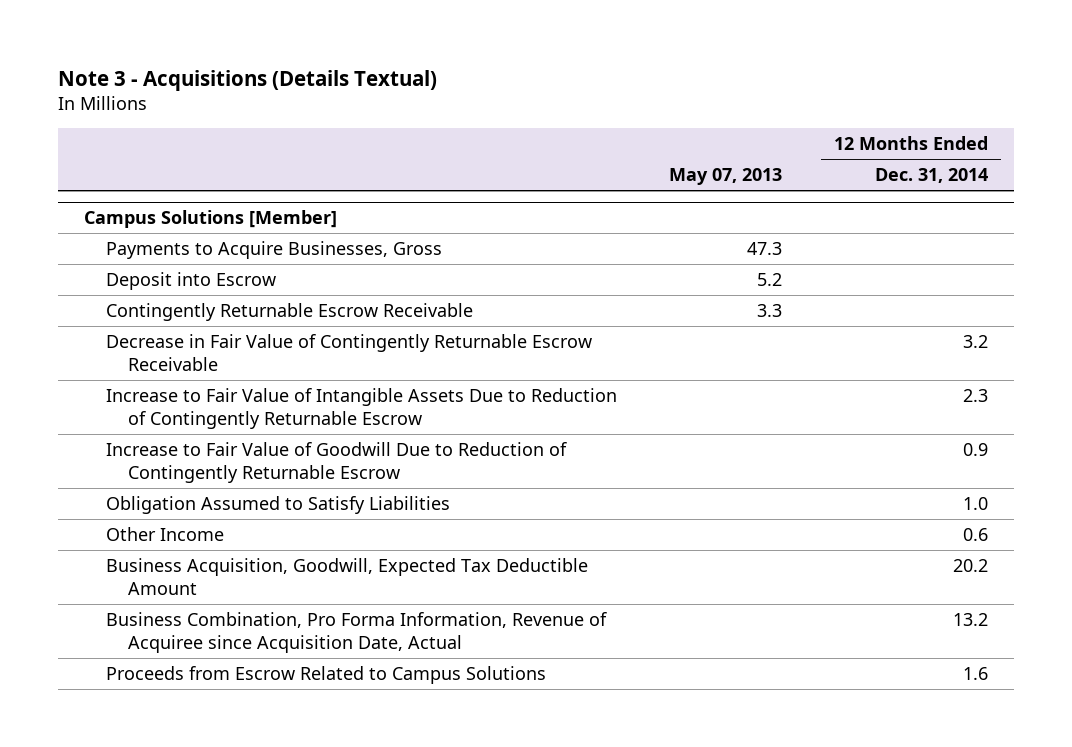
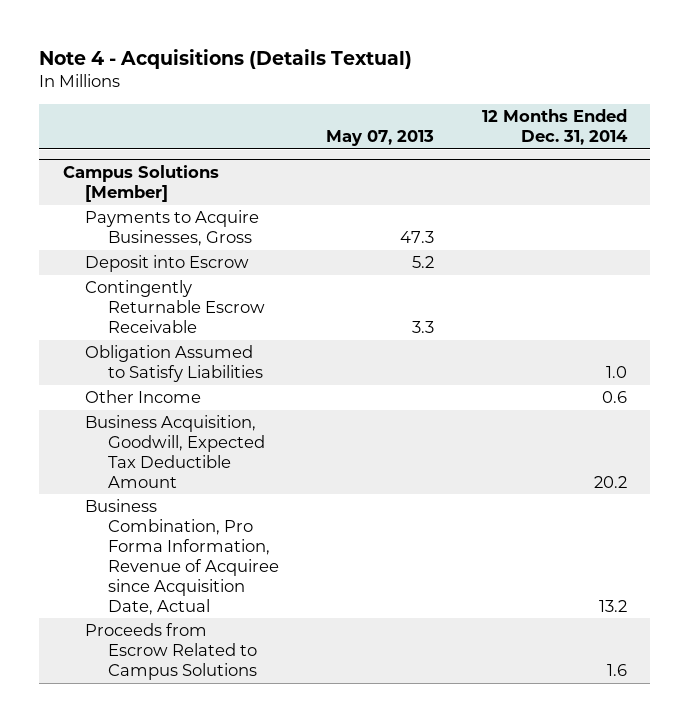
[58,70,438,92] Note 3 - Acquisitions (Details Textual) -> [38,48,412,69] Note 4 - Acquisitions (Details Textual)
[106,333,593,371] Decrease in Fair Value of Contingently Returnable Escrow Receivable -> none
[106,387,618,429] Increase to Fair Value of Intangible Assets Due to Reduction of Contingently Returnable Escrow -> none
[106,441,568,483] Increase to Fair Value of Goodwill Due to Reduction of Contingently Returnable Escrow -> none

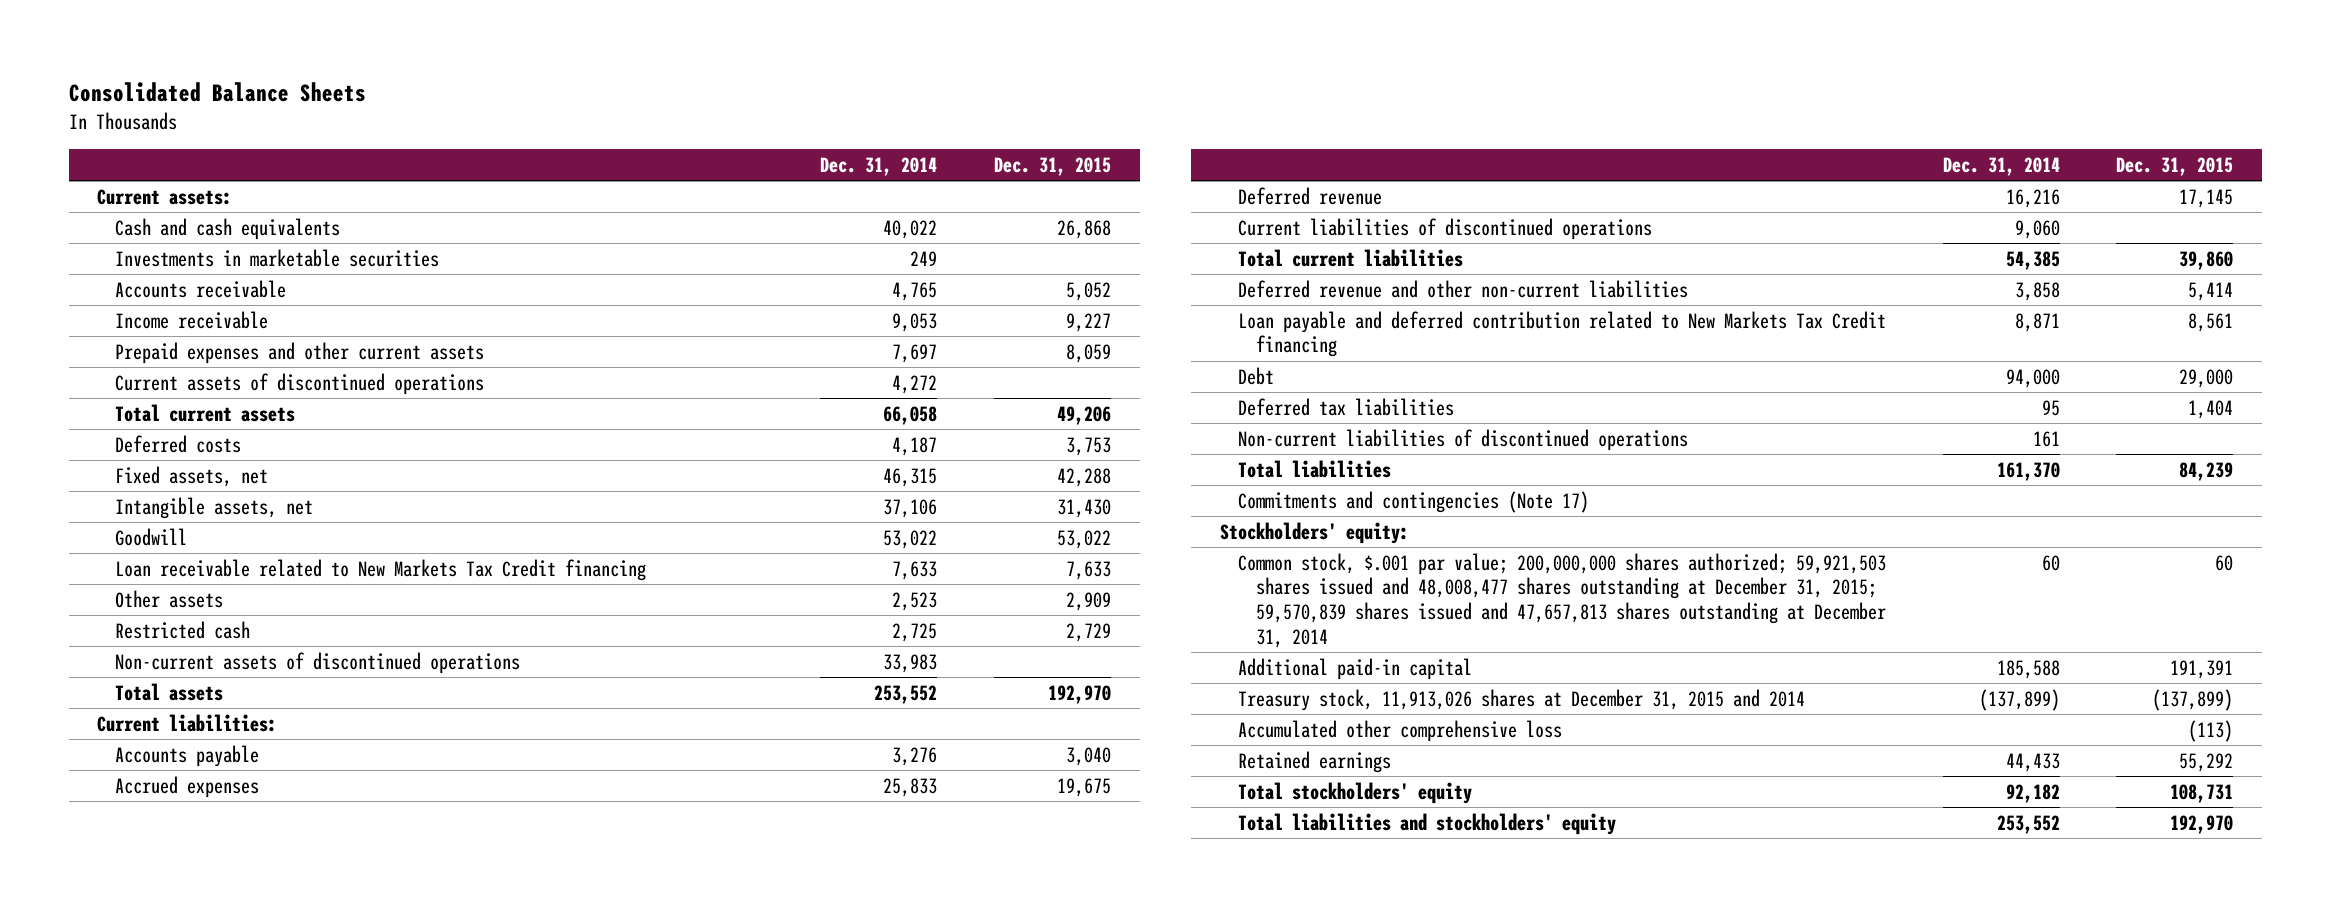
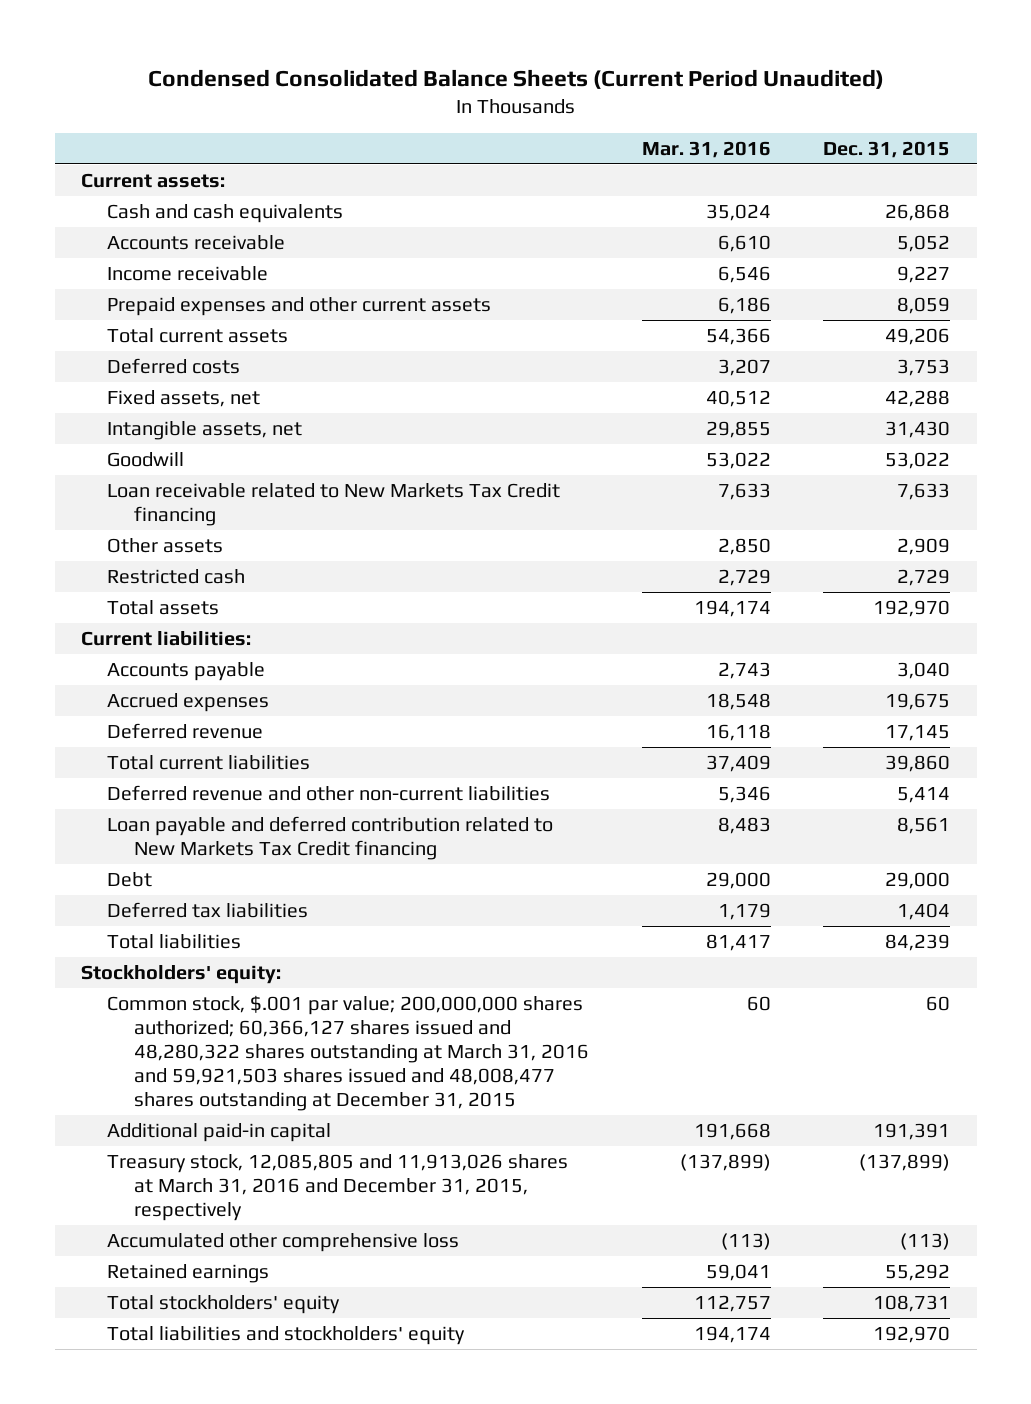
[69,81,367,102] Consolidated Balance Sheets -> [147,68,884,89] Condensed Consolidated Balance Sheets (Current Period Unaudited)
[820,156,938,176] Dec. 31, 2014 -> none
none -> [641,141,771,159] Mar. 31, 2016
[115,248,440,267] Investments in marketable securities -> none
[115,372,485,395] Current assets of discontinued operations -> none
[115,651,521,674] Non-current assets of discontinued operations -> none
[1237,217,1652,240] Current liabilities of discontinued operations -> none
[1237,428,1688,451] Non-current liabilities of discontinued operations -> none
[1237,490,1589,513] Commitments and contingencies (Note 17) -> none
[1237,552,1886,649] Common stock, $.001 par value; 200,000,000 shares authorized; 59,921,503 shares issued and 48,008,477 shares outstanding at December 31, 2015; 59,570,839 shares issued and 47,657,813 shares outstanding at December 31, 2014 -> [107,994,589,1111] Common stock, $.001 par value; 200,000,000 shares authorized; 60,366,127 shares issued and 48,280,322 shares outstanding at March 31, 2016 and 59,921,503 shares issued and 48,008,477 shares outstanding at December 31, 2015
[1237,688,1805,711] Treasury stock, 11,913,026 shares at December 31, 2015 and 2014 -> [107,1153,569,1221] Treasury stock, 12,085,805 and 11,913,026 shares at March 31, 2016 and December 31, 2015, respectively

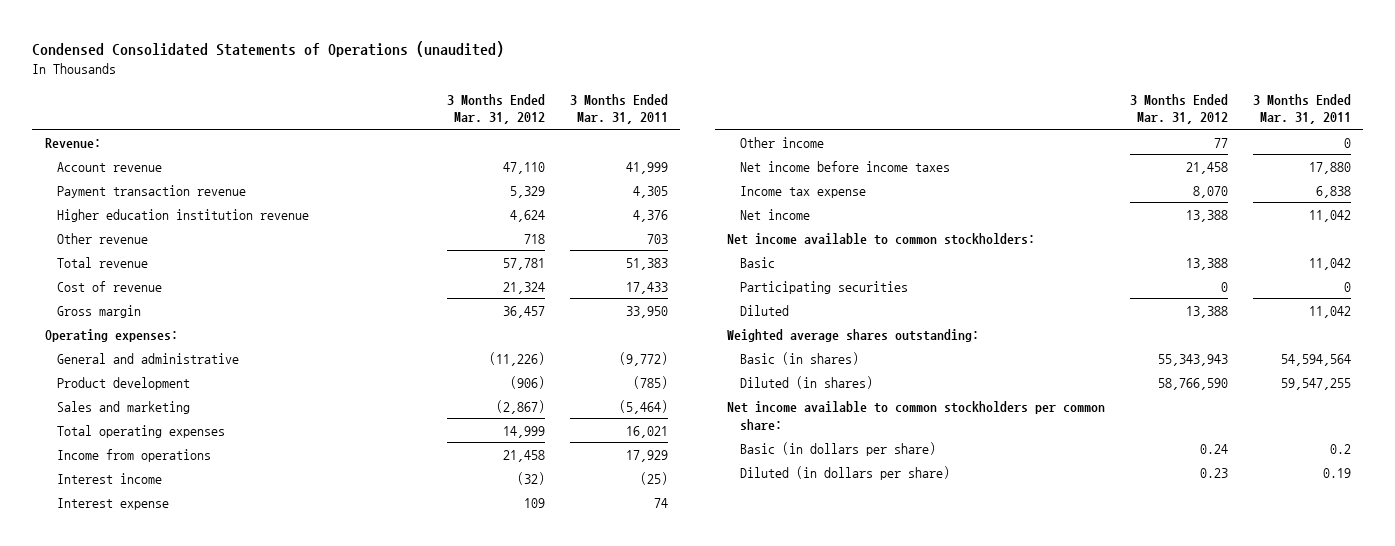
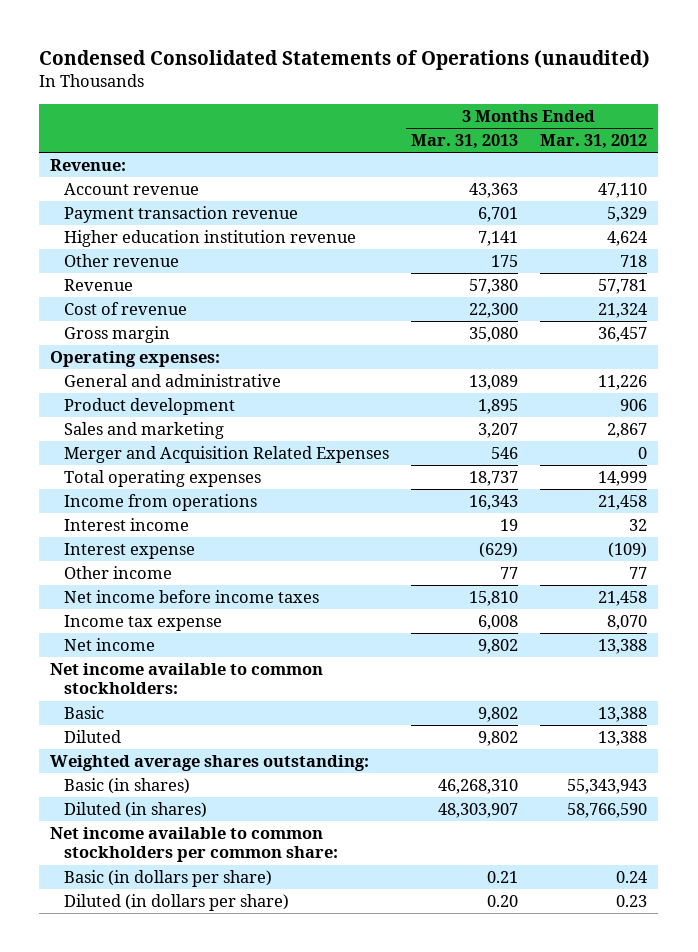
[569,93,668,125] 3 Months Ended Mar. 31, 2011 -> none
none -> [411,134,519,150] Mar. 31, 2013
[56,256,148,268] Total revenue -> [64,279,134,292] Revenue
[489,351,546,366] (11,226) -> [598,375,648,391] 11,226
[510,375,546,389] (906) -> [620,399,648,412] 906
[496,399,546,414] (2,867) -> [607,423,648,439] 2,867
none -> [64,446,390,464] Merger and Acquisition Related Expenses
[517,471,546,485] (32) -> [629,519,648,532] 32
[524,497,546,508] 109 -> [608,542,648,559] (109)
[739,280,908,294] Participating securities -> none

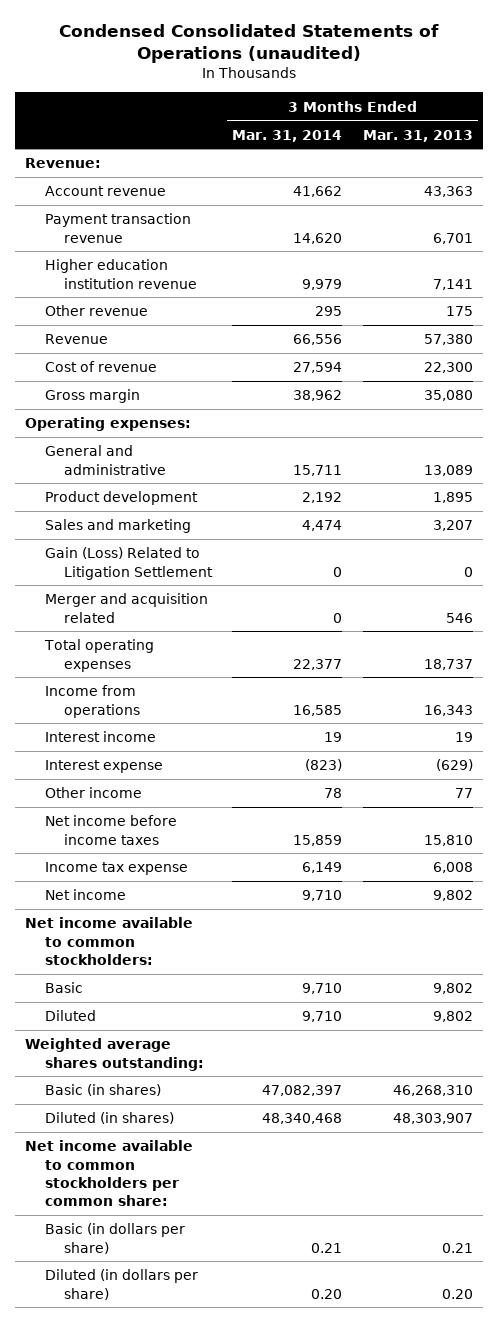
[540,134,648,150] Mar. 31, 2012 -> none
none -> [232,129,343,142] Mar. 31, 2014
none -> [44,547,213,580] Gain (Loss) Related to Litigation Settlement
[64,446,390,464] Merger and Acquisition Related Expenses -> [44,593,208,623] Merger and acquisition related

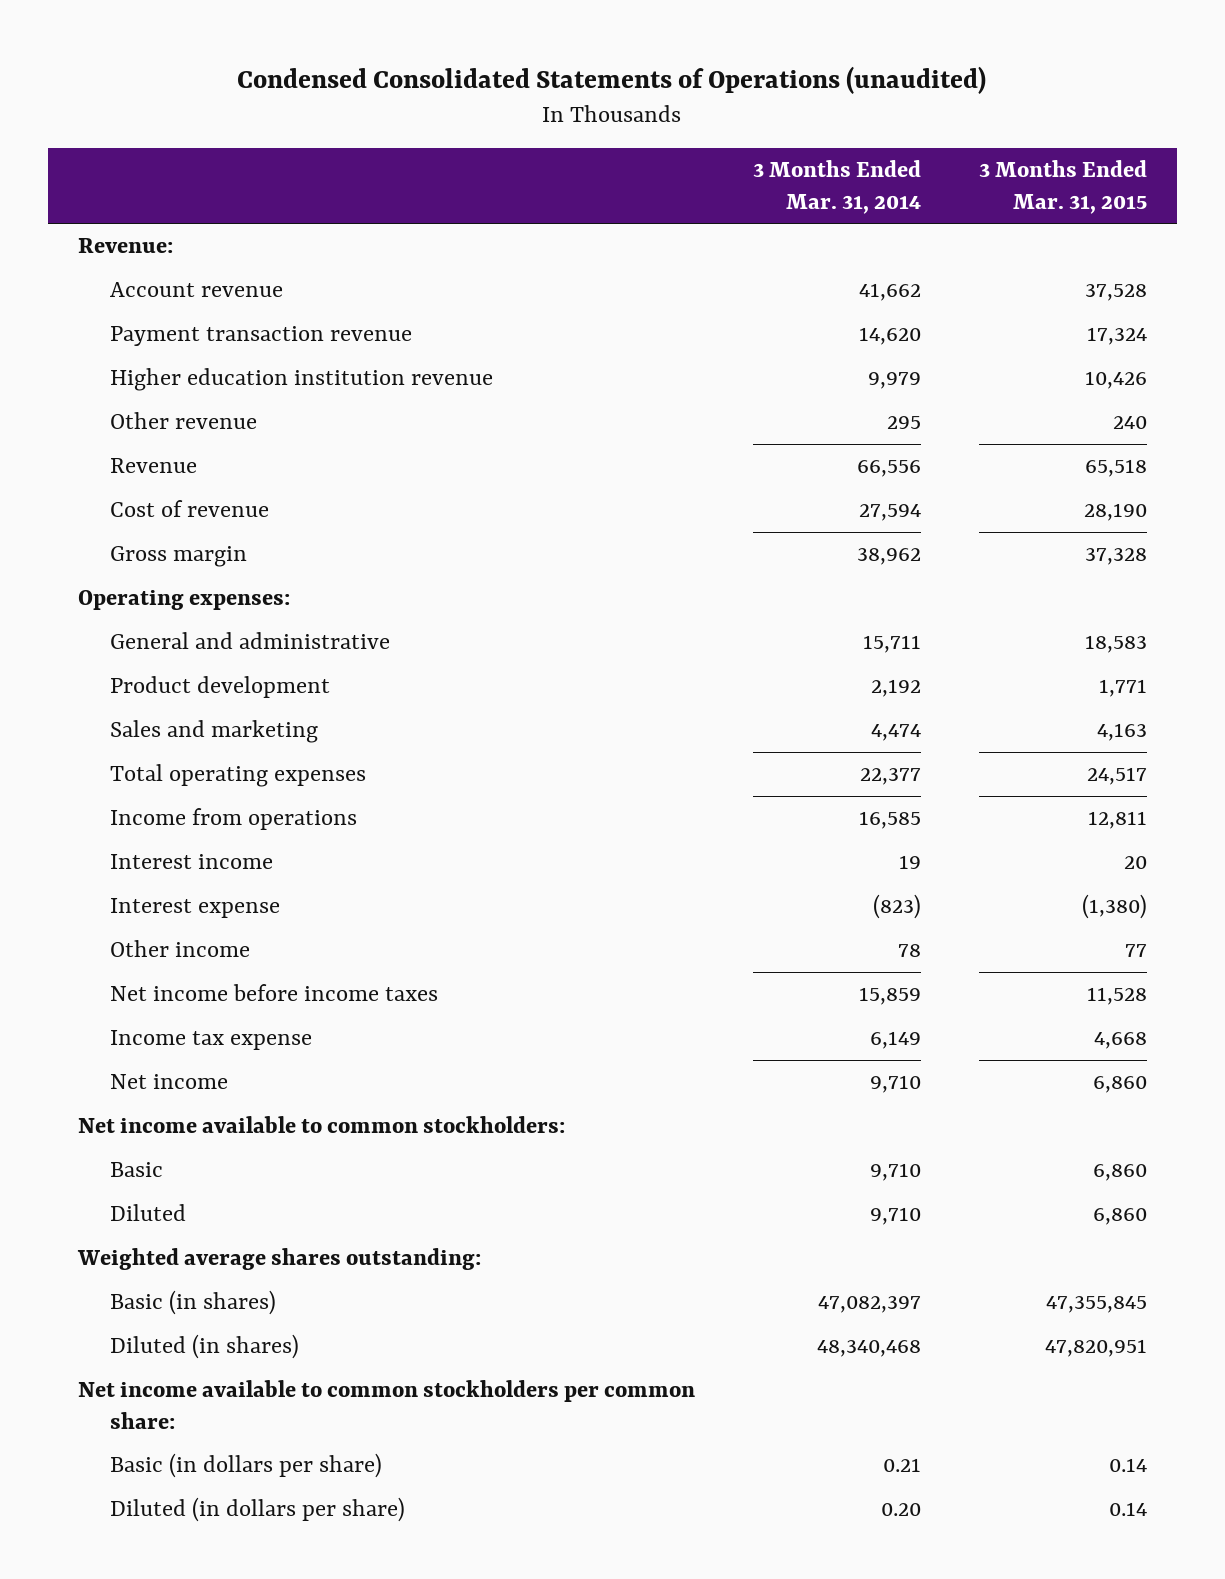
[363,129,474,142] Mar. 31, 2013 -> none
none -> [979,160,1148,214] 3 Months Ended Mar. 31, 2015
[44,547,213,580] Gain (Loss) Related to Litigation Settlement -> none
[44,593,208,623] Merger and acquisition related -> none

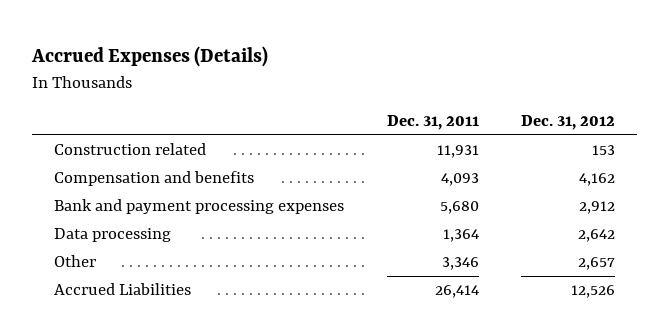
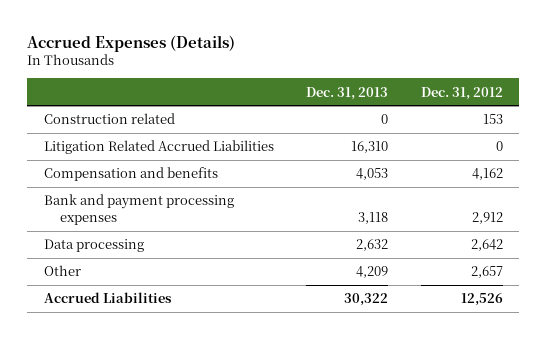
[386,115,479,131] Dec. 31, 2011 -> none
none -> [306,86,389,100] Dec. 31, 2013
none -> [43,140,274,155] Litigation Related Accrued Liabilities

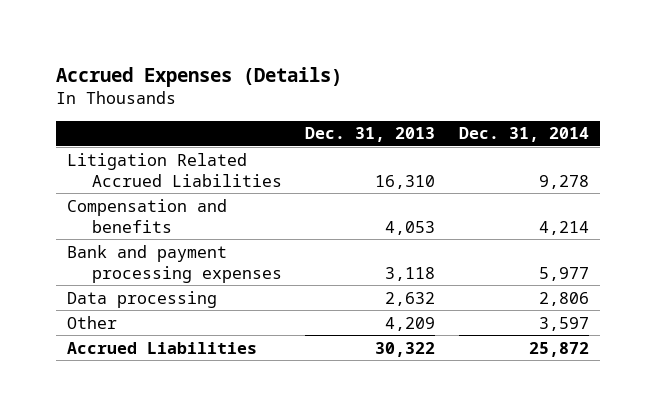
[421,86,504,100] Dec. 31, 2012 -> none
none -> [458,127,589,143] Dec. 31, 2014
[43,113,175,125] Construction related -> none

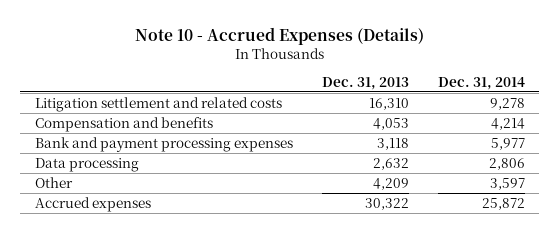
[55,66,342,87] Accrued Expenses (Details) -> [134,26,424,45] Note 10 - Accrued Expenses (Details)
[67,152,282,187] Litigation Related Accrued Liabilities -> [34,96,282,112] Litigation settlement and related costs
[67,341,258,354] Accrued Liabilities -> [34,196,151,212] Accrued expenses

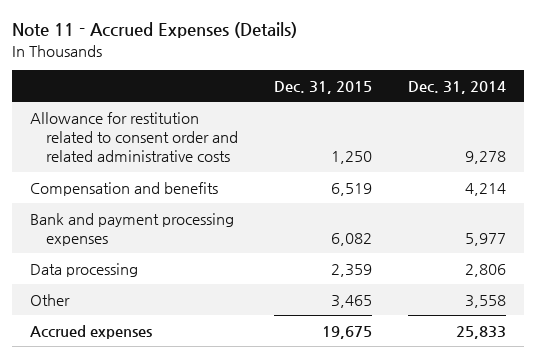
[134,26,424,45] Note 10 - Accrued Expenses (Details) -> [12,22,298,39] Note 11 - Accrued Expenses (Details)
[321,76,409,90] Dec. 31, 2013 -> none
none -> [273,81,372,95] Dec. 31, 2015
[34,96,282,112] Litigation settlement and related costs -> [30,111,238,163] Allowance for restitution related to consent order and related administrative costs
[489,177,525,190] 3,597 -> [464,294,506,308] 3,558
[481,197,525,210] 25,872 -> [455,325,506,339] 25,833

